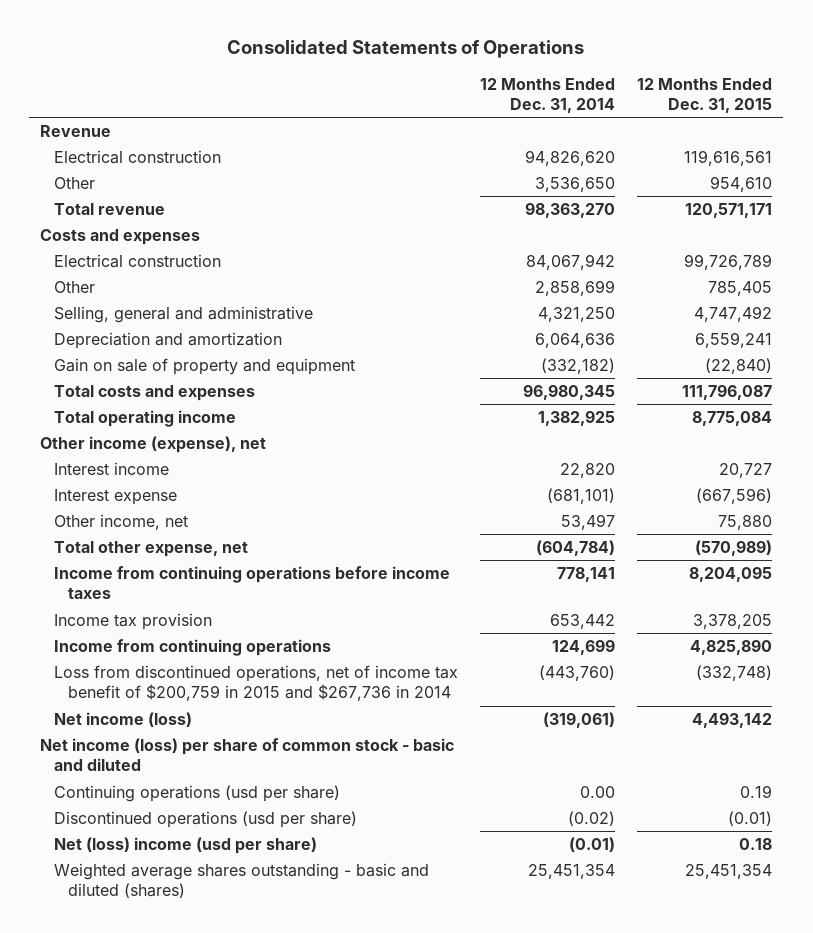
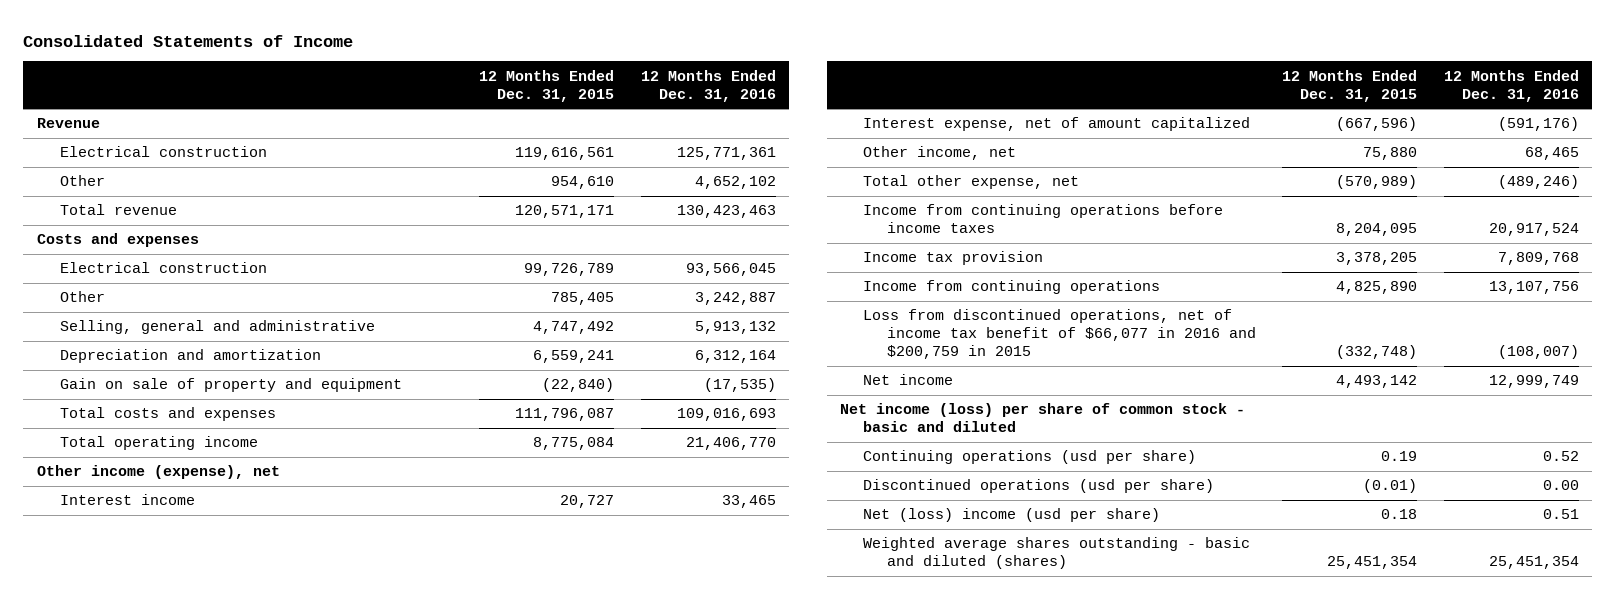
[227,40,585,59] Consolidated Statements of Operations -> [23,34,354,47] Consolidated Statements of Income
[480,77,616,114] 12 Months Ended Dec. 31, 2014 -> none
none -> [640,69,776,102] 12 Months Ended Dec. 31, 2016
[54,489,178,506] Interest expense -> [863,117,1251,132] Interest expense, net of amount capitalized
[54,665,459,702] Loss from discontinued operations, net of income tax benefit of $200,759 in 2015 and $267,736 in 2014 -> [863,309,1256,359] Loss from discontinued operations, net of income tax benefit of $66,077 in 2016 and $200,759 in 2015
[54,712,193,728] Net income (loss) -> [863,374,954,386] Net income

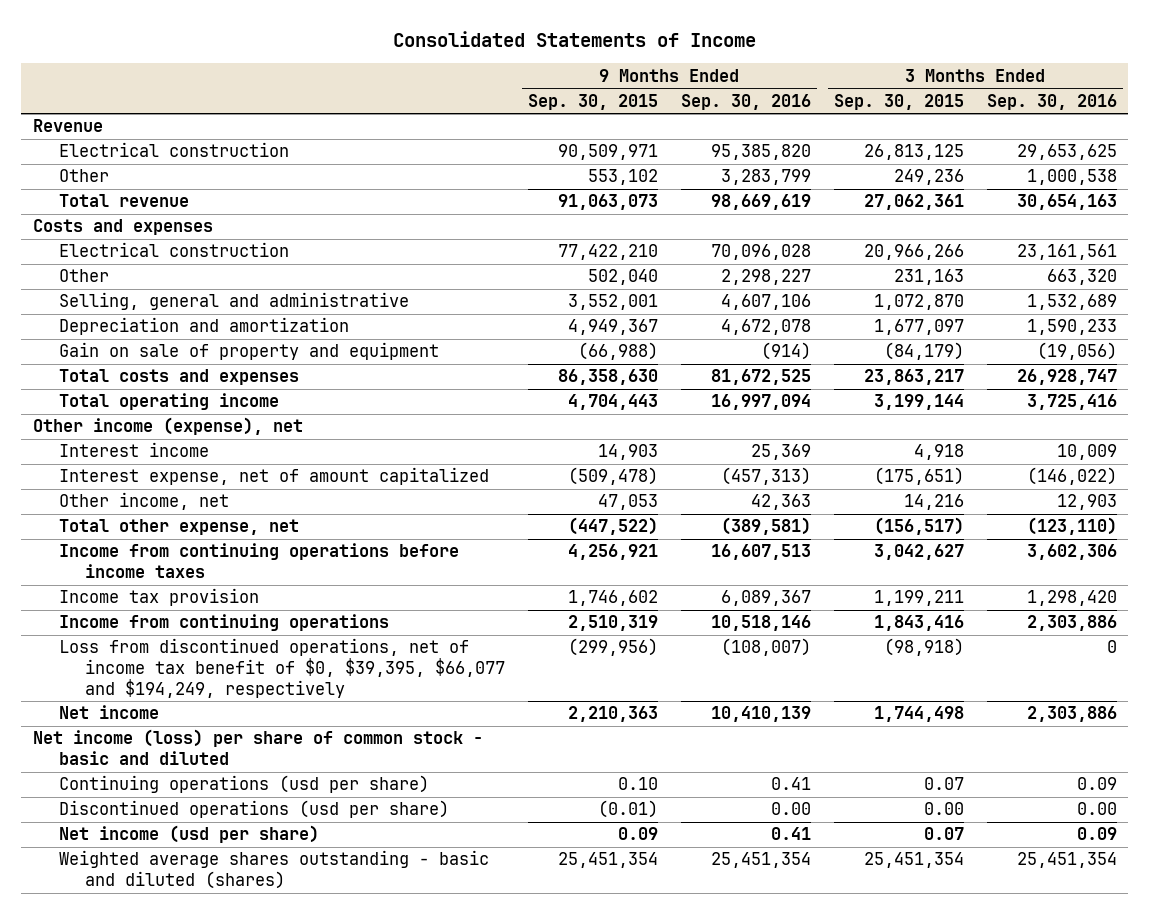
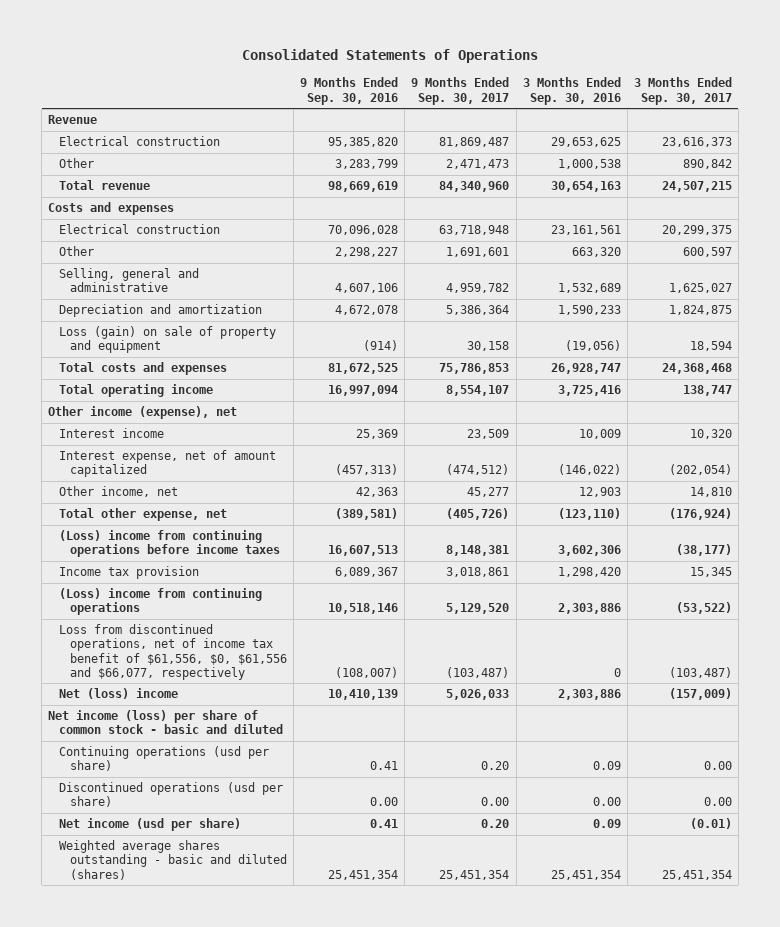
[392,30,756,47] Consolidated Statements of Income -> [241,49,538,64] Consolidated Statements of Operations
[527,93,658,110] Sep. 30, 2015 -> none
[833,93,964,110] Sep. 30, 2015 -> none
none -> [411,77,510,105] 9 Months Ended Sep. 30, 2017
none -> [633,77,732,105] 3 Months Ended Sep. 30, 2017
[58,342,439,361] Gain on sale of property and equipment -> [59,326,277,354] Loss (gain) on sale of property and equipment
[58,543,459,579] Income from continuing operations before income taxes -> [59,530,281,558] (Loss) income from continuing operations before income taxes
[58,614,389,632] Income from continuing operations -> [59,588,263,616] (Loss) income from continuing operations
[58,638,506,699] Loss from discontinued operations, net of income tax benefit of $0, $39,395, $66,077 and $194,249, respectively -> [59,624,288,680] Loss from discontinued operations, net of income tax benefit of $61,556, $0, $61,556 and $66,077, respectively
[58,705,159,720] Net income -> [59,688,179,700] Net (loss) income

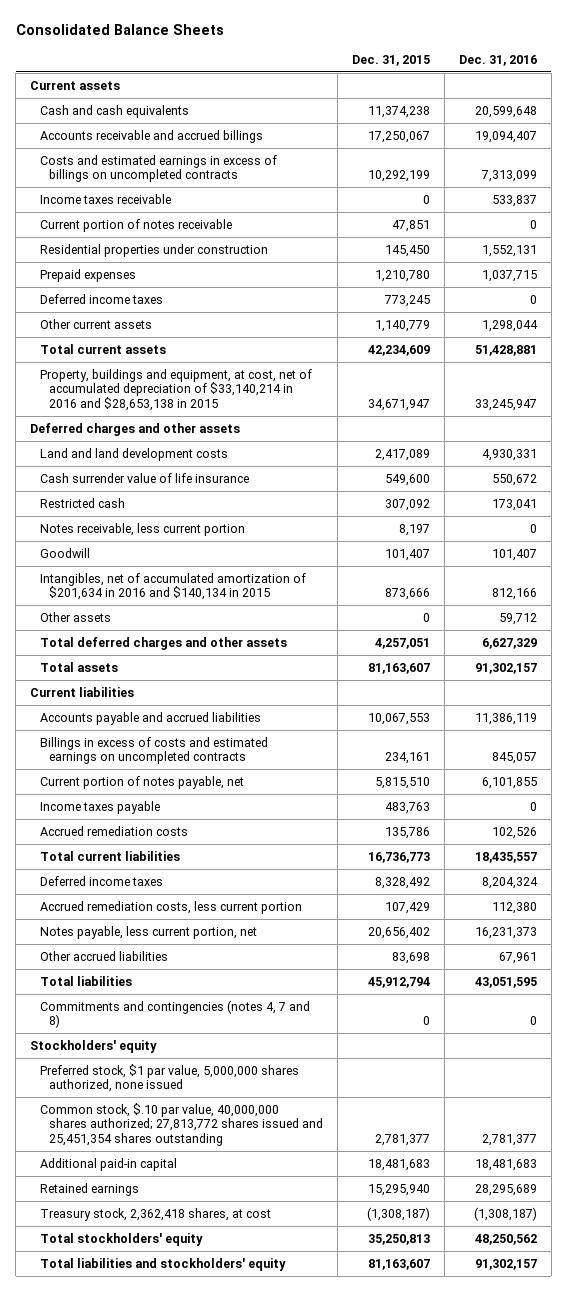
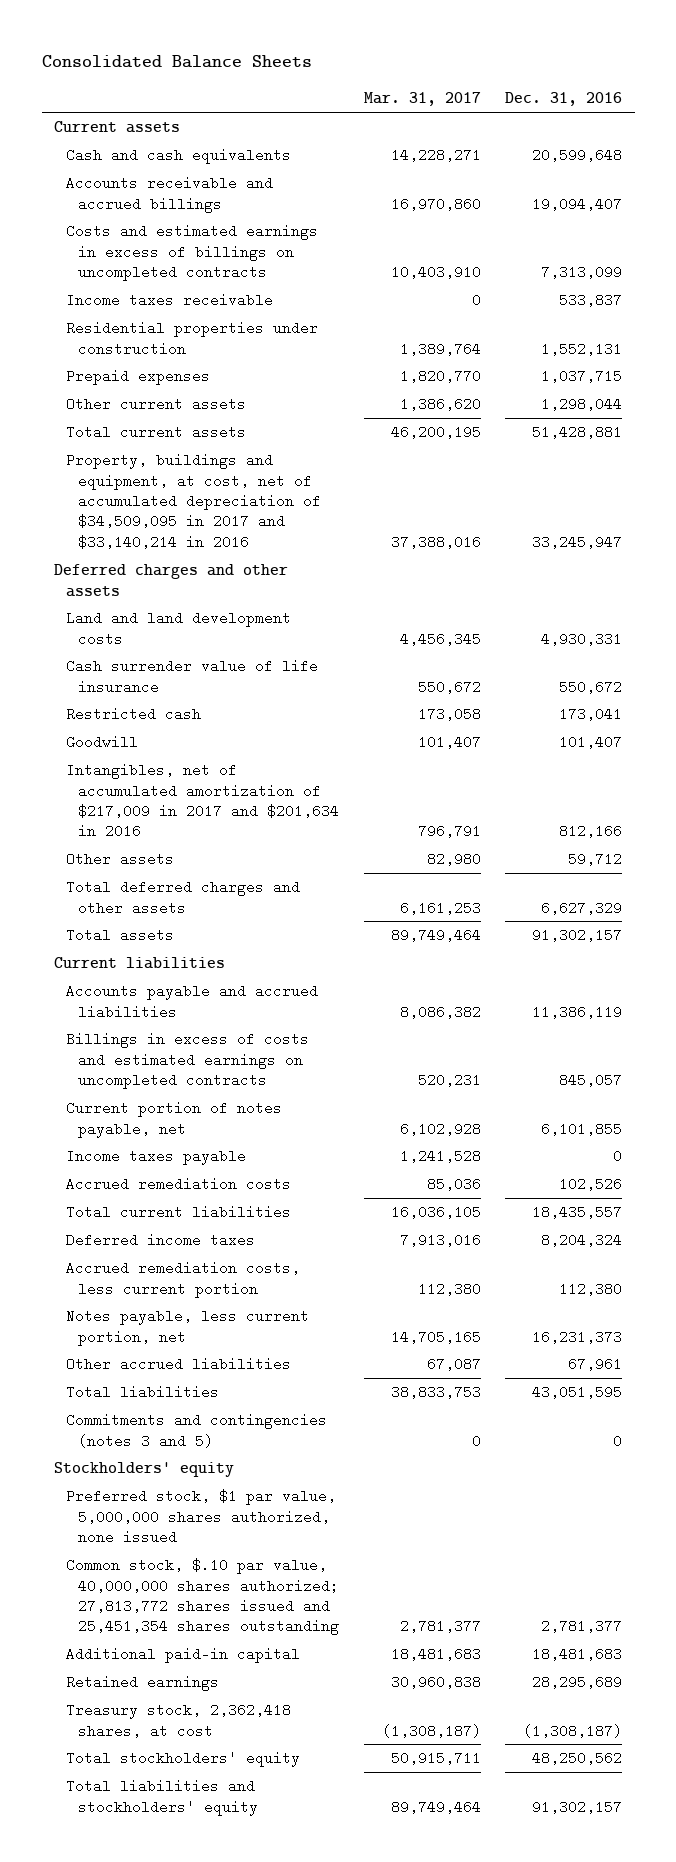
[352,54,431,66] Dec. 31, 2015 -> none
none -> [363,92,481,107] Mar. 31, 2017
[39,218,232,232] Current portion of notes receivable -> none
[39,293,163,304] Deferred income taxes -> none
[39,368,312,411] Property, buildings and equipment, at cost, net of accumulated depreciation of $33,140,214 in 2016 and $28,653,138 in 2015 -> [66,453,322,549] Property, buildings and equipment, at cost, net of accumulated depreciation of $34,509,095 in 2017 and $33,140,214 in 2016
[39,522,245,536] Notes receivable, less current portion -> none
[39,572,306,601] Intangibles, net of accumulated amortization of $201,634 in 2016 and $140,134 in 2015 -> [66,763,340,839] Intangibles, net of accumulated amortization of $217,009 in 2017 and $201,634 in 2016
[39,999,310,1029] Commitments and contingencies (notes 4, 7 and 8) -> [66,1413,328,1448] Commitments and contingencies (notes 3 and 5)

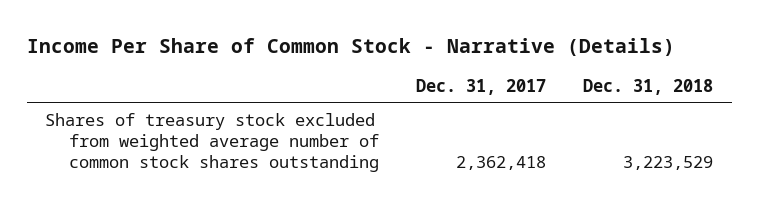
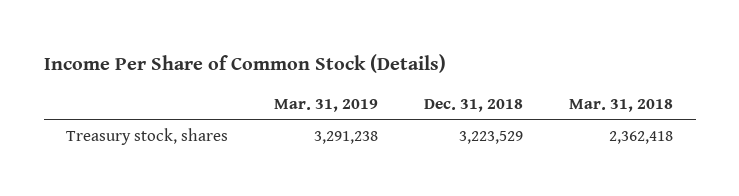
[27,38,676,57] Income Per Share of Common Stock - Narrative (Details) -> [43,54,446,74] Income Per Share of Common Stock (Details)
[416,79,547,96] Dec. 31, 2017 -> none
none -> [274,98,379,112] Mar. 31, 2019
none -> [568,98,673,112] Mar. 31, 2018
[45,113,380,172] Shares of treasury stock excluded from weighted average number of common stock shares outstanding -> [66,128,229,146] Treasury stock, shares

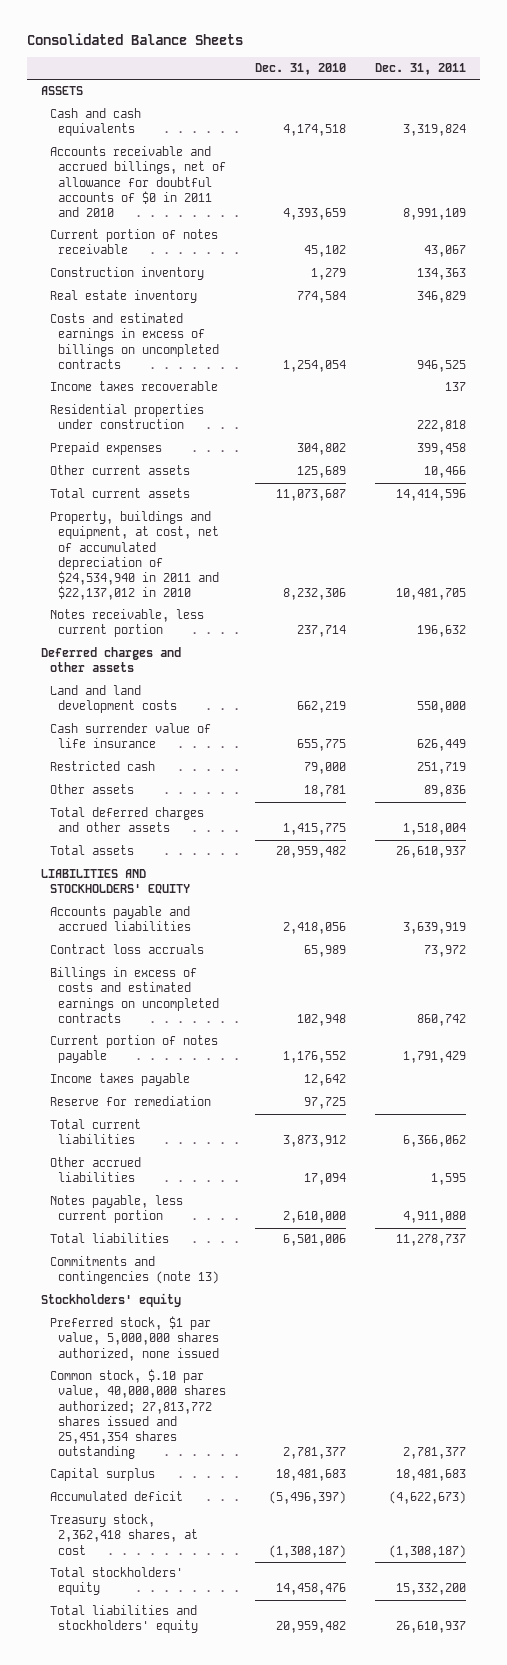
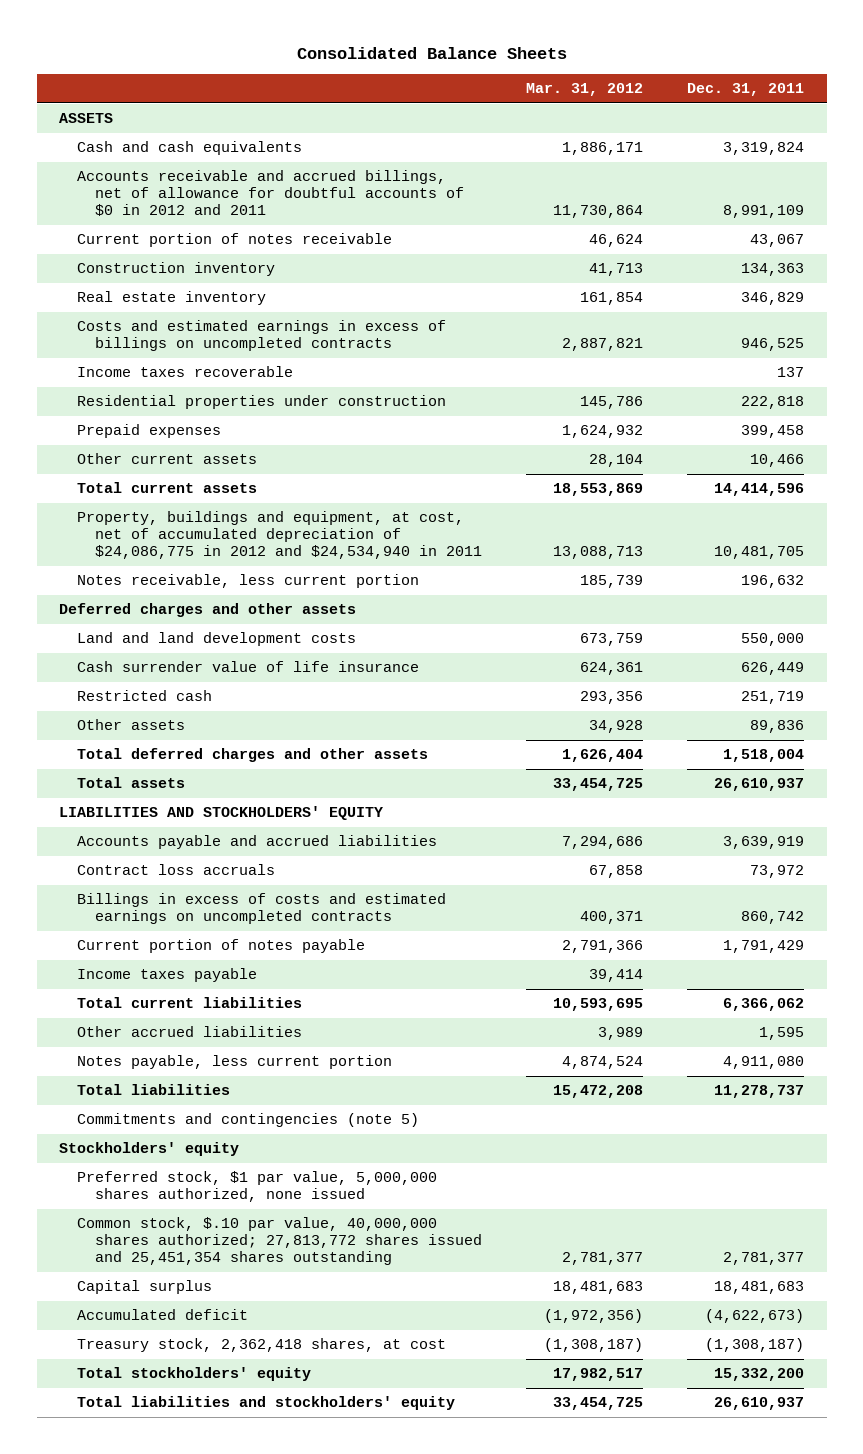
[254,63,346,76] Dec. 31, 2010 -> none
none -> [526,83,644,97] Mar. 31, 2012
[49,146,226,217] Accounts receivable and accrued billings, net of allowance for doubtful accounts of $0 in 2011 and 2010 -> [76,170,464,217] Accounts receivable and accrued billings, net of allowance for doubtful accounts of $0 in 2012 and 2011
[49,511,219,600] Property, buildings and equipment, at cost, net of accumulated depreciation of $24,534,940 in 2011 and $22,137,012 in 2010 -> [76,511,482,560] Property, buildings and equipment, at cost, net of accumulated depreciation of $24,086,775 in 2012 and $24,534,940 in 2011
[49,1096,211,1107] Reserve for remediation -> none
[49,1256,219,1285] Commitments and contingencies (note 13) -> [76,1113,419,1128] Commitments and contingencies (note 5)

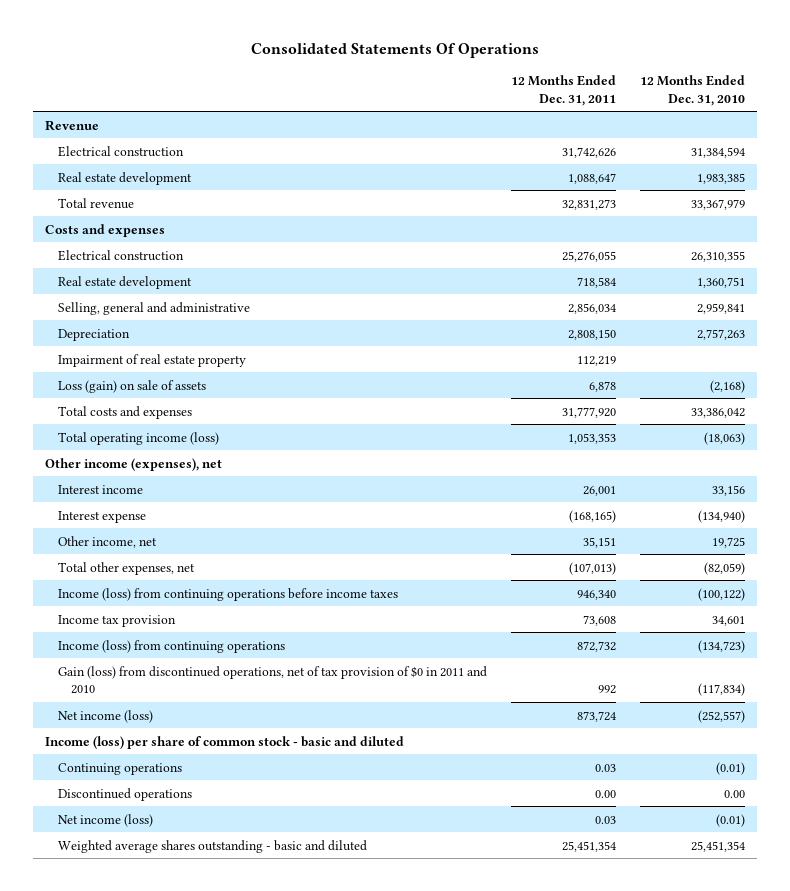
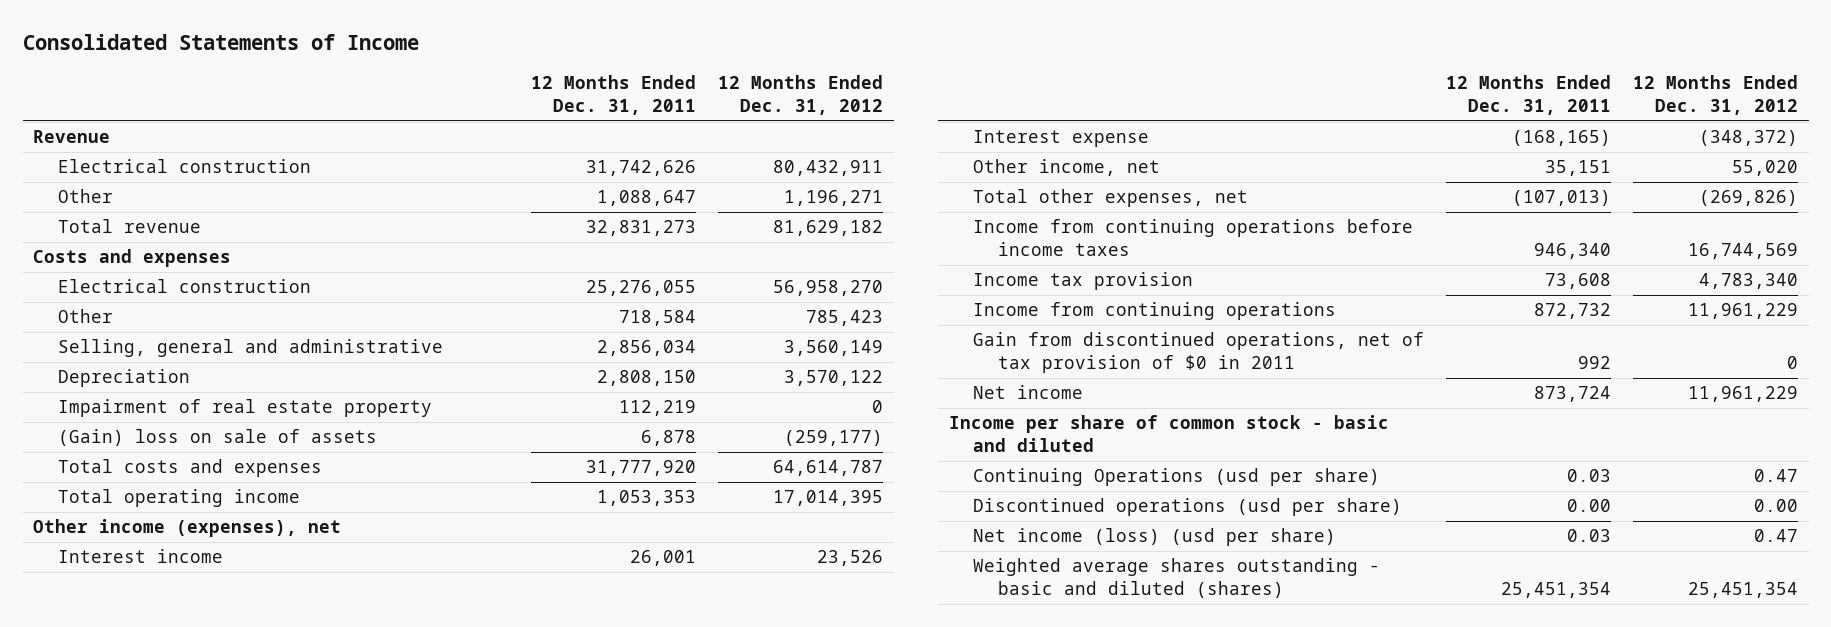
[250,43,539,59] Consolidated Statements Of Operations -> [22,34,419,51] Consolidated Statements of Income
[640,75,746,106] 12 Months Ended Dec. 31, 2010 -> none
none -> [717,75,883,116] 12 Months Ended Dec. 31, 2012
[57,171,192,185] Real estate development -> [58,189,114,204] Other
[57,275,192,289] Real estate development -> [58,309,114,324] Other
[57,379,206,393] Loss (gain) on sale of assets -> [58,429,378,447] (Gain) loss on sale of assets
[57,431,219,445] Total operating income (loss) -> [58,489,301,508] Total operating income
[57,587,398,601] Income (loss) from continuing operations before income taxes -> [973,219,1414,257] Income from continuing operations before income taxes
[57,639,285,653] Income (loss) from continuing operations -> [973,302,1337,321] Income from continuing operations
[57,665,487,695] Gain (loss) from discontinued operations, net of tax provision of $0 in 2011 and 2010 -> [973,332,1425,374] Gain from discontinued operations, net of tax provision of $0 in 2011
[57,709,153,723] Net income (loss) -> [973,385,1084,400] Net income
[44,735,404,749] Income (loss) per share of common stock - basic and diluted -> [948,415,1389,453] Income per share of common stock - basic and diluted
[57,762,182,775] Continuing operations -> [973,468,1381,487] Continuing Operations (usd per share)
[57,787,192,801] Discontinued operations -> [973,498,1403,517] Discontinued operations (usd per share)
[57,813,153,827] Net income (loss) -> [973,528,1337,547] Net income (loss) (usd per share)
[57,839,367,853] Weighted average shares outstanding - basic and diluted -> [973,558,1381,599] Weighted average shares outstanding - basic and diluted (shares)

